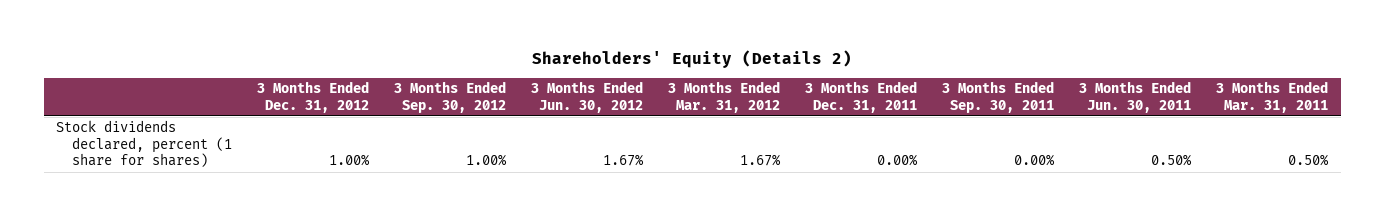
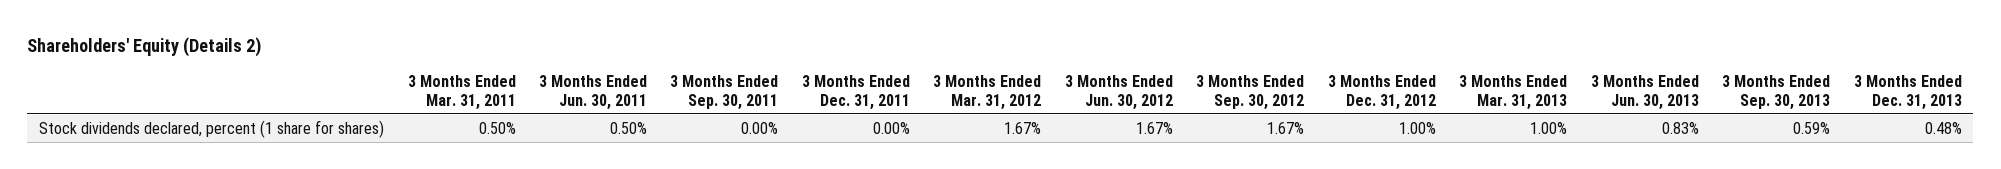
none -> [1459,74,1568,111] 3 Months Ended Mar. 31, 2013
none -> [1590,74,1699,111] 3 Months Ended Jun. 30, 2013
none -> [1722,74,1831,111] 3 Months Ended Sep. 30, 2013
none -> [1853,74,1962,111] 3 Months Ended Dec. 31, 2013
[466,154,508,167] 1.00% -> [1267,122,1305,135] 1.67%

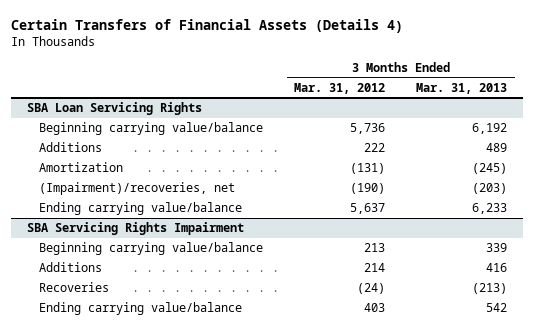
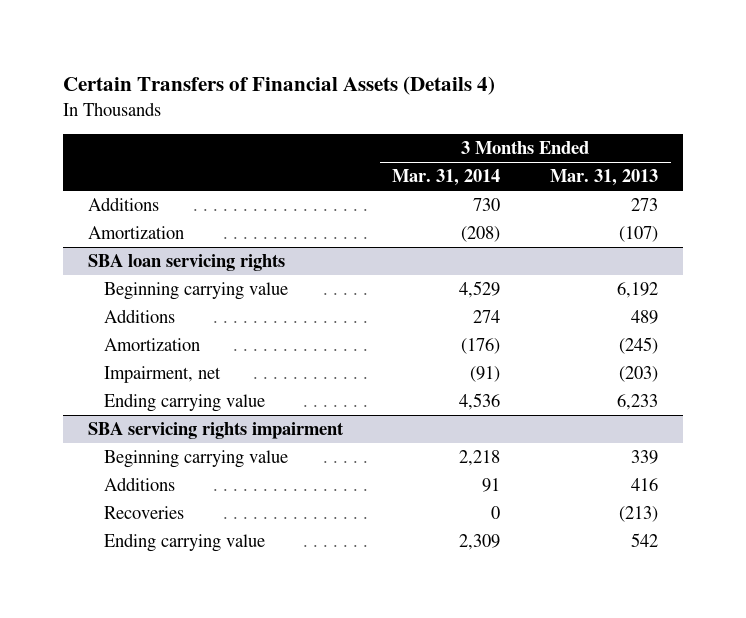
[294,82,386,94] Mar. 31, 2012 -> none
none -> [392,169,501,187] Mar. 31, 2014
none -> [87,197,159,212] Additions
none -> [87,226,184,240] Amortization
[26,102,202,116] SBA Loan Servicing Rights -> [87,254,285,272] SBA loan servicing rights
[39,122,264,136] Beginning carrying value/balance -> [103,282,288,301] Beginning carrying value
[39,182,236,196] (Impairment)/recoveries, net -> [103,366,221,384] Impairment, net
[39,202,243,216] Ending carrying value/balance -> [103,393,265,413] Ending carrying value
[26,222,244,236] SBA Servicing Rights Impairment -> [87,422,344,440] SBA servicing rights impairment
[39,242,264,256] Beginning carrying value/balance -> [103,450,288,469] Beginning carrying value
[39,302,243,316] Ending carrying value/balance -> [103,533,265,553] Ending carrying value

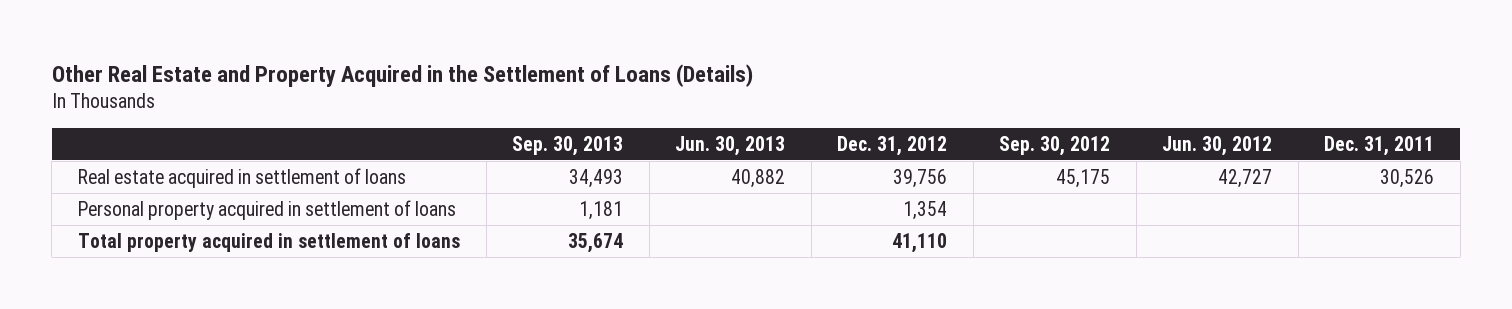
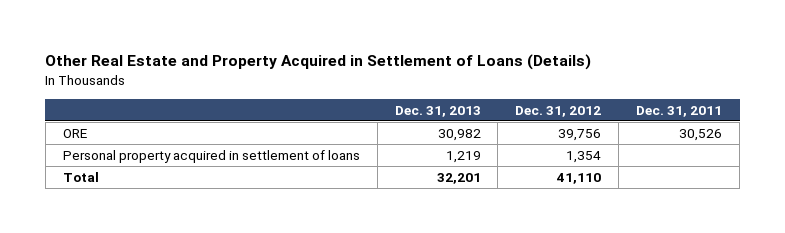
[51,64,753,88] Other Real Estate and Property Acquired in the Settlement of Loans (Details) -> [45,54,592,71] Other Real Estate and Property Acquired in Settlement of Loans (Details)
[512,135,624,156] Sep. 30, 2013 -> none
[675,135,786,156] Jun. 30, 2013 -> none
[999,135,1111,156] Sep. 30, 2012 -> none
[1162,135,1273,156] Jun. 30, 2012 -> none
none -> [394,105,481,117] Dec. 31, 2013
[77,167,406,188] Real estate acquired in settlement of loans -> [62,128,87,138] ORE
[77,232,460,252] Total property acquired in settlement of loans -> [62,171,99,182] Total

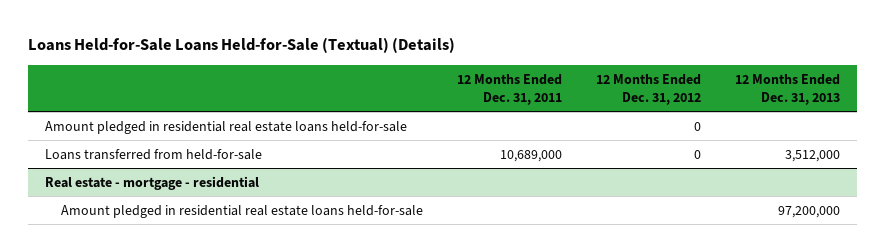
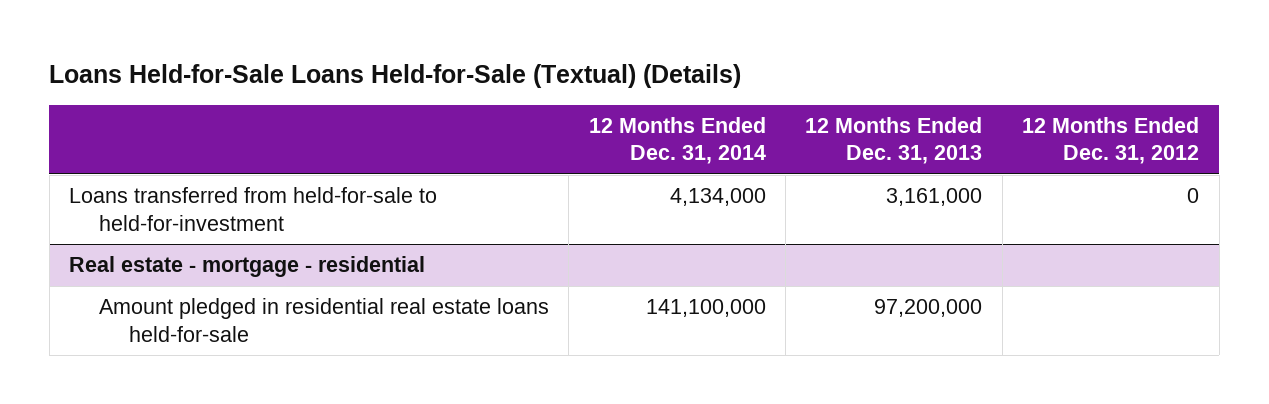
[457,73,563,105] 12 Months Ended Dec. 31, 2011 -> none
none -> [588,117,766,165] 12 Months Ended Dec. 31, 2014
[45,120,408,134] Amount pledged in residential real estate loans held-for-sale -> none
[45,148,263,160] Loans transferred from held-for-sale -> [69,187,438,231] Loans transferred from held-for-sale to held-for-investment
[785,149,841,162] 3,512,000 -> [886,188,983,207] 3,161,000

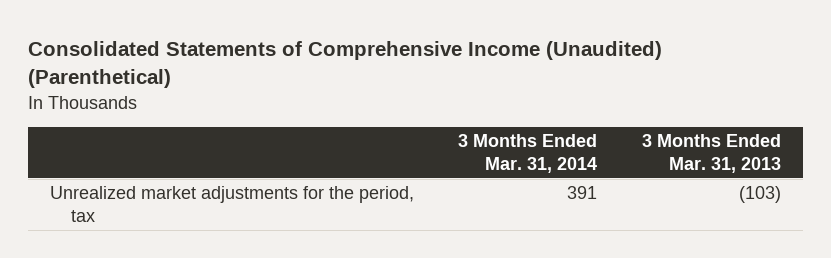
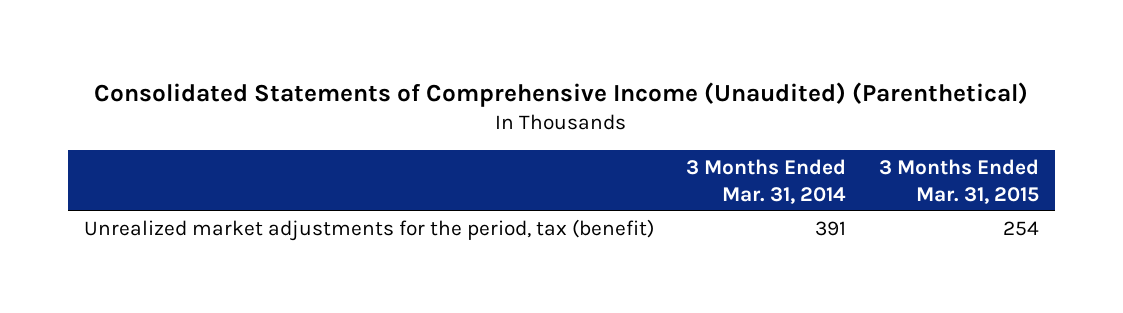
[641,133,781,173] 3 Months Ended Mar. 31, 2013 -> none
none -> [878,158,1039,204] 3 Months Ended Mar. 31, 2015
[50,186,415,223] Unrealized market adjustments for the period, tax -> [83,219,654,242] Unrealized market adjustments for the period, tax (benefit)

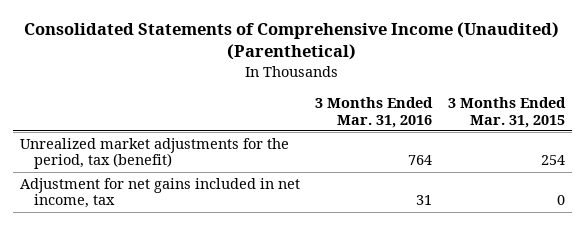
[686,158,847,204] 3 Months Ended Mar. 31, 2014 -> none
none -> [315,96,434,128] 3 Months Ended Mar. 31, 2016
none -> [20,177,301,209] Adjustment for net gains included in net income, tax

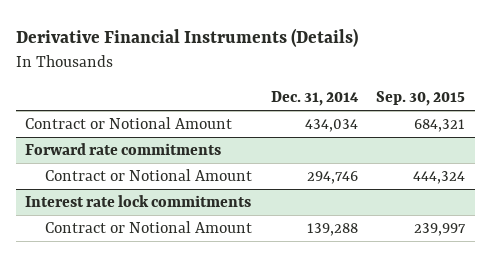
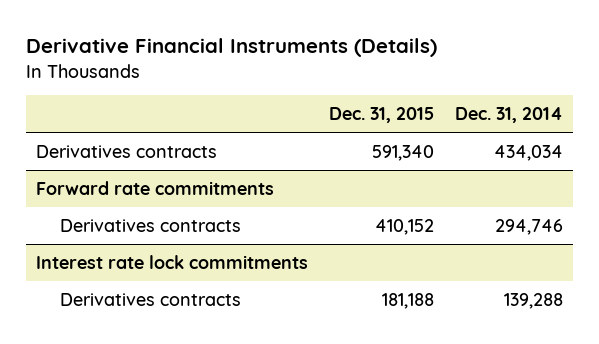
[376,91,466,107] Sep. 30, 2015 -> none
none -> [328,107,434,124] Dec. 31, 2015
[25,117,233,130] Contract or Notional Amount -> [35,144,217,158] Derivatives contracts
[45,169,253,182] Contract or Notional Amount -> [59,218,241,232] Derivatives contracts
[45,221,253,234] Contract or Notional Amount -> [59,292,241,306] Derivatives contracts

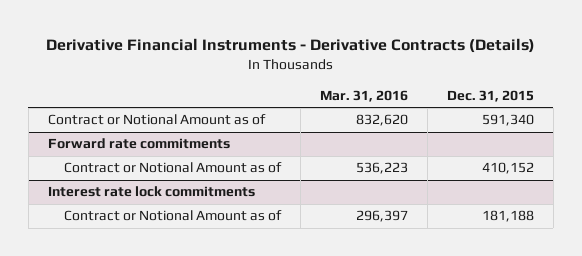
[25,38,437,58] Derivative Financial Instruments (Details) -> [45,38,535,54] Derivative Financial Instruments - Derivative Contracts (Details)
[454,107,563,124] Dec. 31, 2014 -> none
none -> [319,89,408,102] Mar. 31, 2016
[35,144,217,158] Derivatives contracts -> [48,114,267,126] Contract or Notional Amount as of
[59,218,241,232] Derivatives contracts -> [63,162,282,174] Contract or Notional Amount as of
[59,292,241,306] Derivatives contracts -> [63,210,282,222] Contract or Notional Amount as of

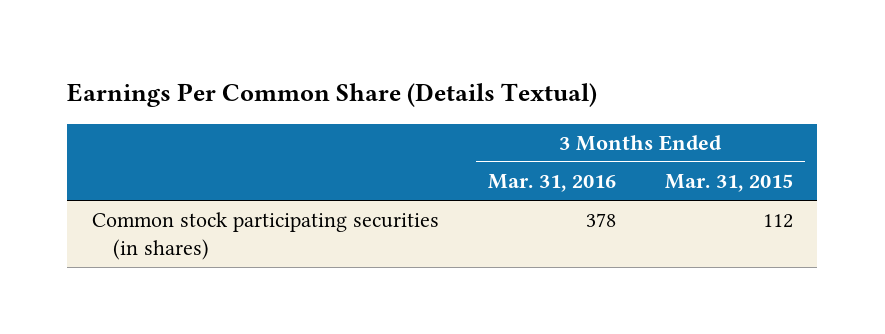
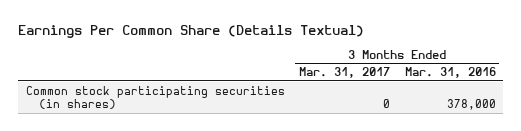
[664,174,793,193] Mar. 31, 2015 -> none
none -> [299,67,391,79] Mar. 31, 2017
[585,213,616,228] 378 -> [446,98,496,110] 378,000

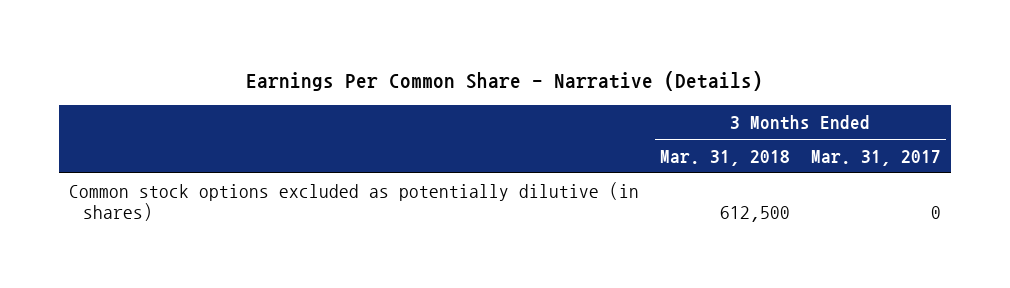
[18,25,365,39] Earnings Per Common Share (Details Textual) -> [245,71,763,92] Earnings Per Common Share - Narrative (Details)
[404,67,496,79] Mar. 31, 2016 -> none
none -> [659,149,790,166] Mar. 31, 2018
[25,85,285,109] Common stock participating securities (in shares) -> [69,181,640,221] Common stock options excluded as potentially dilutive (in shares)

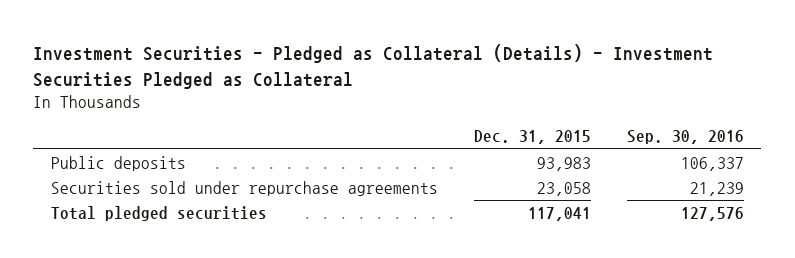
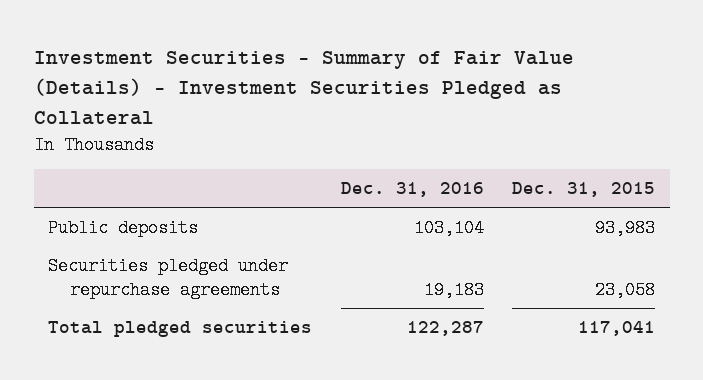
[33,43,714,89] Investment Securities - Pledged as Collateral (Details) - Investment Securities Pledged as Collateral -> [33,50,574,125] Investment Securities - Summary of Fair Value (Details) - Investment Securities Pledged as Collateral
[626,130,744,145] Sep. 30, 2016 -> none
none -> [340,181,484,197] Dec. 31, 2016
[51,181,439,197] Securities sold under repurchase agreements -> [48,256,289,299] Securities pledged under repurchase agreements

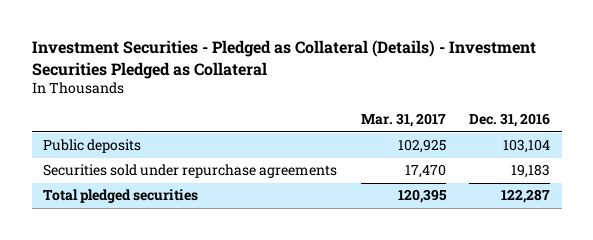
[33,50,574,125] Investment Securities - Summary of Fair Value (Details) - Investment Securities Pledged as Collateral -> [31,40,536,79] Investment Securities - Pledged as Collateral (Details) - Investment Securities Pledged as Collateral
[512,181,656,197] Dec. 31, 2015 -> none
none -> [360,113,446,128] Mar. 31, 2017
[48,256,289,299] Securities pledged under repurchase agreements -> [43,164,338,179] Securities sold under repurchase agreements

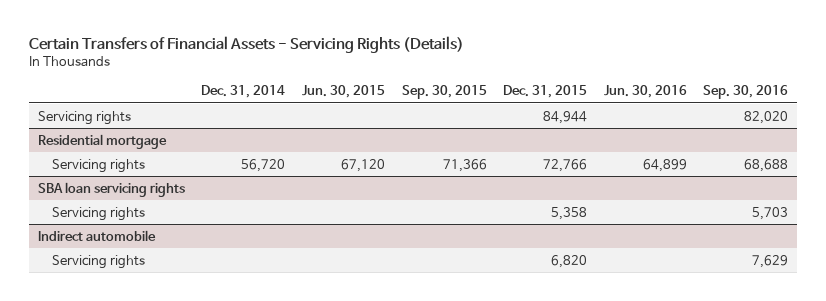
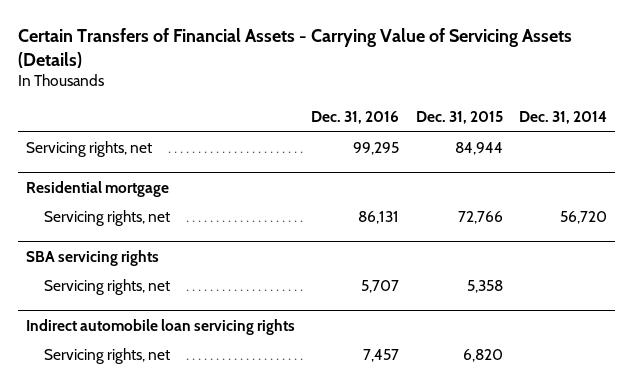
[29,35,465,53] Certain Transfers of Financial Assets - Servicing Rights (Details) -> [17,27,572,68] Certain Transfers of Financial Assets - Carrying Value of Servicing Assets (Details)
[301,84,385,98] Jun. 30, 2015 -> none
[401,84,487,99] Sep. 30, 2015 -> none
[603,84,687,98] Jun. 30, 2016 -> none
[703,84,789,99] Sep. 30, 2016 -> none
none -> [311,111,400,125] Dec. 31, 2016
[37,110,131,125] Servicing rights -> [25,141,152,158] Servicing rights, net
[52,158,146,173] Servicing rights -> [44,210,171,227] Servicing rights, net
[37,181,185,197] SBA loan servicing rights -> [25,249,159,266] SBA servicing rights
[52,206,146,221] Servicing rights -> [44,279,171,296] Servicing rights, net
[37,229,156,241] Indirect automobile -> [25,318,295,335] Indirect automobile loan servicing rights
[52,254,146,269] Servicing rights -> [44,348,171,365] Servicing rights, net

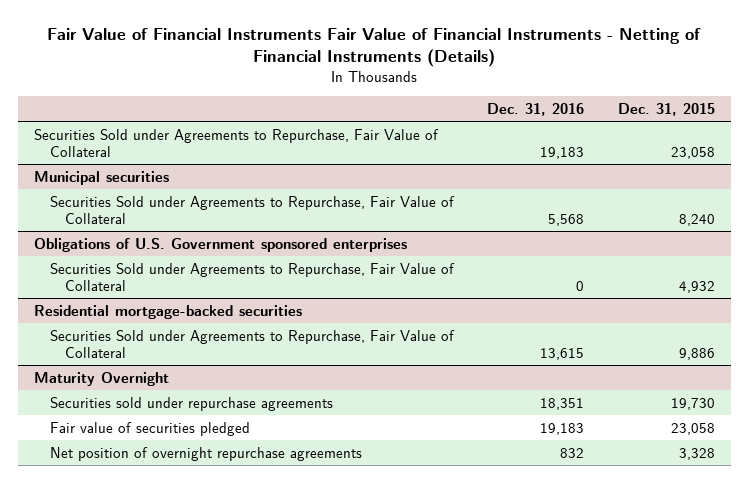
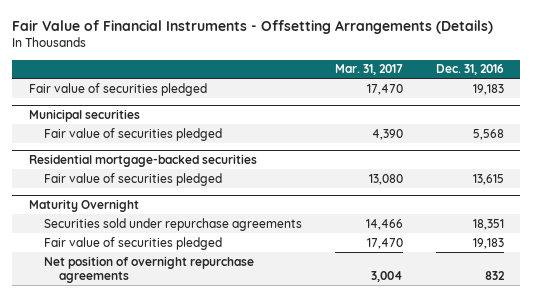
[47,27,702,68] Fair Value of Financial Instruments Fair Value of Financial Instruments - Netting of Financial Instruments (Details) -> [12,20,494,35] Fair Value of Financial Instruments - Offsetting Arrangements (Details)
[617,102,715,116] Dec. 31, 2015 -> none
none -> [334,64,403,76] Mar. 31, 2017
[34,128,440,157] Securities Sold under Agreements to Repurchase, Fair Value of Collateral -> [28,82,207,96] Fair value of securities pledged
[34,237,408,252] Obligations of U.S. Government sponsored enterprises -> none
[49,262,455,291] Securities Sold under Agreements to Repurchase, Fair Value of Collateral -> none
[49,195,455,224] Securities Sold under Agreements to Repurchase, Fair Value of Collateral -> [43,127,222,141] Fair value of securities pledged
[49,329,455,358] Securities Sold under Agreements to Repurchase, Fair Value of Collateral -> [43,172,222,186] Fair value of securities pledged

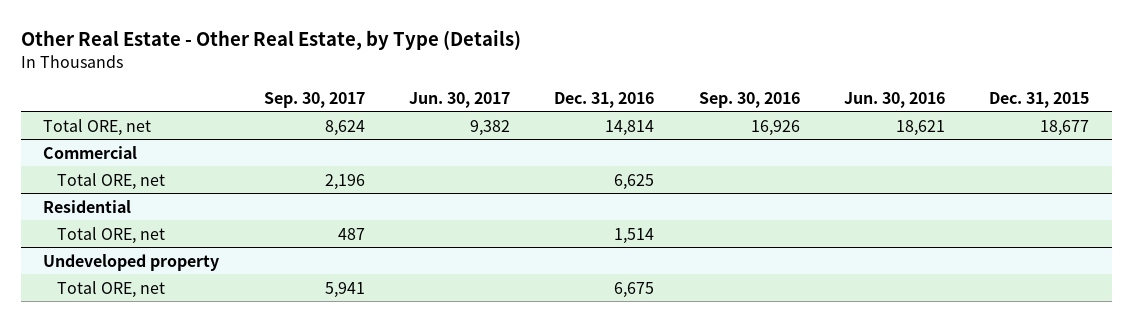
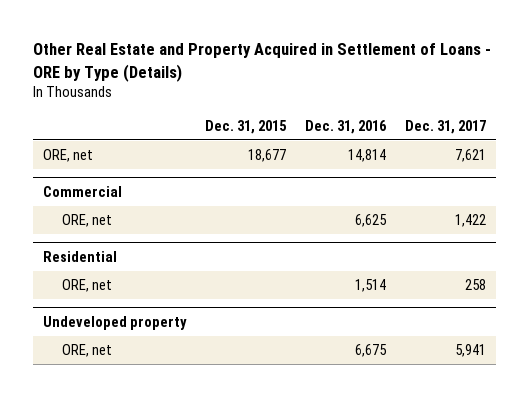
[21,30,522,51] Other Real Estate - Other Real Estate, by Type (Details) -> [32,43,491,82] Other Real Estate and Property Acquired in Settlement of Loans - ORE by Type (Details)
[263,91,365,108] Sep. 30, 2017 -> none
[409,91,511,108] Jun. 30, 2017 -> none
[698,91,800,108] Sep. 30, 2016 -> none
[844,91,946,108] Jun. 30, 2016 -> none
none -> [405,119,487,134] Dec. 31, 2017
[43,118,152,136] Total ORE, net -> [42,149,93,163] ORE, net
[57,172,166,190] Total ORE, net -> [62,214,113,228] ORE, net
[57,226,166,244] Total ORE, net -> [62,279,113,293] ORE, net
[57,280,166,298] Total ORE, net -> [62,344,113,358] ORE, net

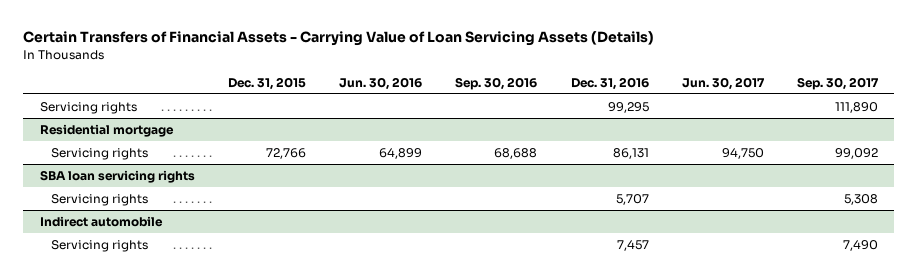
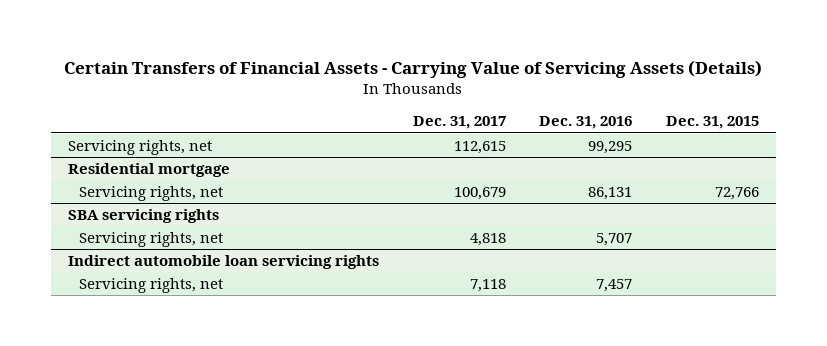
[23,31,655,47] Certain Transfers of Financial Assets - Carrying Value of Loan Servicing Assets (Details) -> [64,60,763,79] Certain Transfers of Financial Assets - Carrying Value of Servicing Assets (Details)
[339,76,423,90] Jun. 30, 2016 -> none
[455,76,538,90] Sep. 30, 2016 -> none
[681,76,765,90] Jun. 30, 2017 -> none
[796,76,879,90] Sep. 30, 2017 -> none
none -> [412,116,506,130] Dec. 31, 2017
[40,101,138,114] Servicing rights -> [68,139,213,155] Servicing rights, net
[51,147,149,160] Servicing rights -> [79,185,224,201] Servicing rights, net
[40,169,196,183] SBA loan servicing rights -> [68,208,220,223] SBA servicing rights
[51,193,149,206] Servicing rights -> [79,231,224,247] Servicing rights, net
[40,215,164,227] Indirect automobile -> [68,254,380,269] Indirect automobile loan servicing rights
[51,239,149,252] Servicing rights -> [79,277,224,293] Servicing rights, net

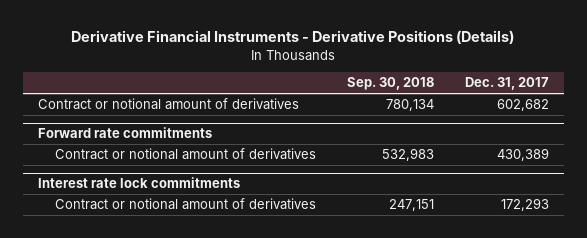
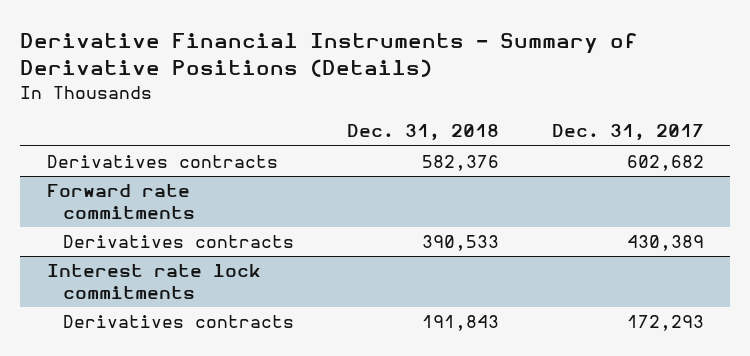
[71,30,515,45] Derivative Financial Instruments - Derivative Positions (Details) -> [20,32,639,77] Derivative Financial Instruments - Summary of Derivative Positions (Details)
[347,77,435,91] Sep. 30, 2018 -> none
none -> [347,124,500,142] Dec. 31, 2018
[37,98,299,111] Contract or notional amount of derivatives -> [46,155,278,169] Derivatives contracts
[55,148,317,161] Contract or notional amount of derivatives -> [63,235,295,249] Derivatives contracts
[55,198,317,211] Contract or notional amount of derivatives -> [63,315,295,329] Derivatives contracts

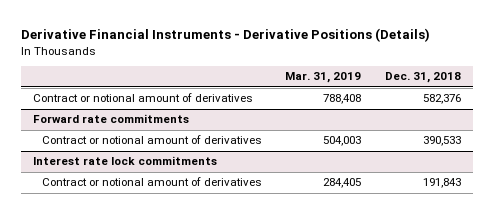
[20,32,639,77] Derivative Financial Instruments - Summary of Derivative Positions (Details) -> [21,28,431,43] Derivative Financial Instruments - Derivative Positions (Details)
[551,124,704,142] Dec. 31, 2017 -> none
none -> [285,72,362,84] Mar. 31, 2019
[46,155,278,169] Derivatives contracts -> [33,93,254,103] Contract or notional amount of derivatives
[63,235,295,249] Derivatives contracts -> [41,135,262,145] Contract or notional amount of derivatives
[63,315,295,329] Derivatives contracts -> [41,177,262,187] Contract or notional amount of derivatives

